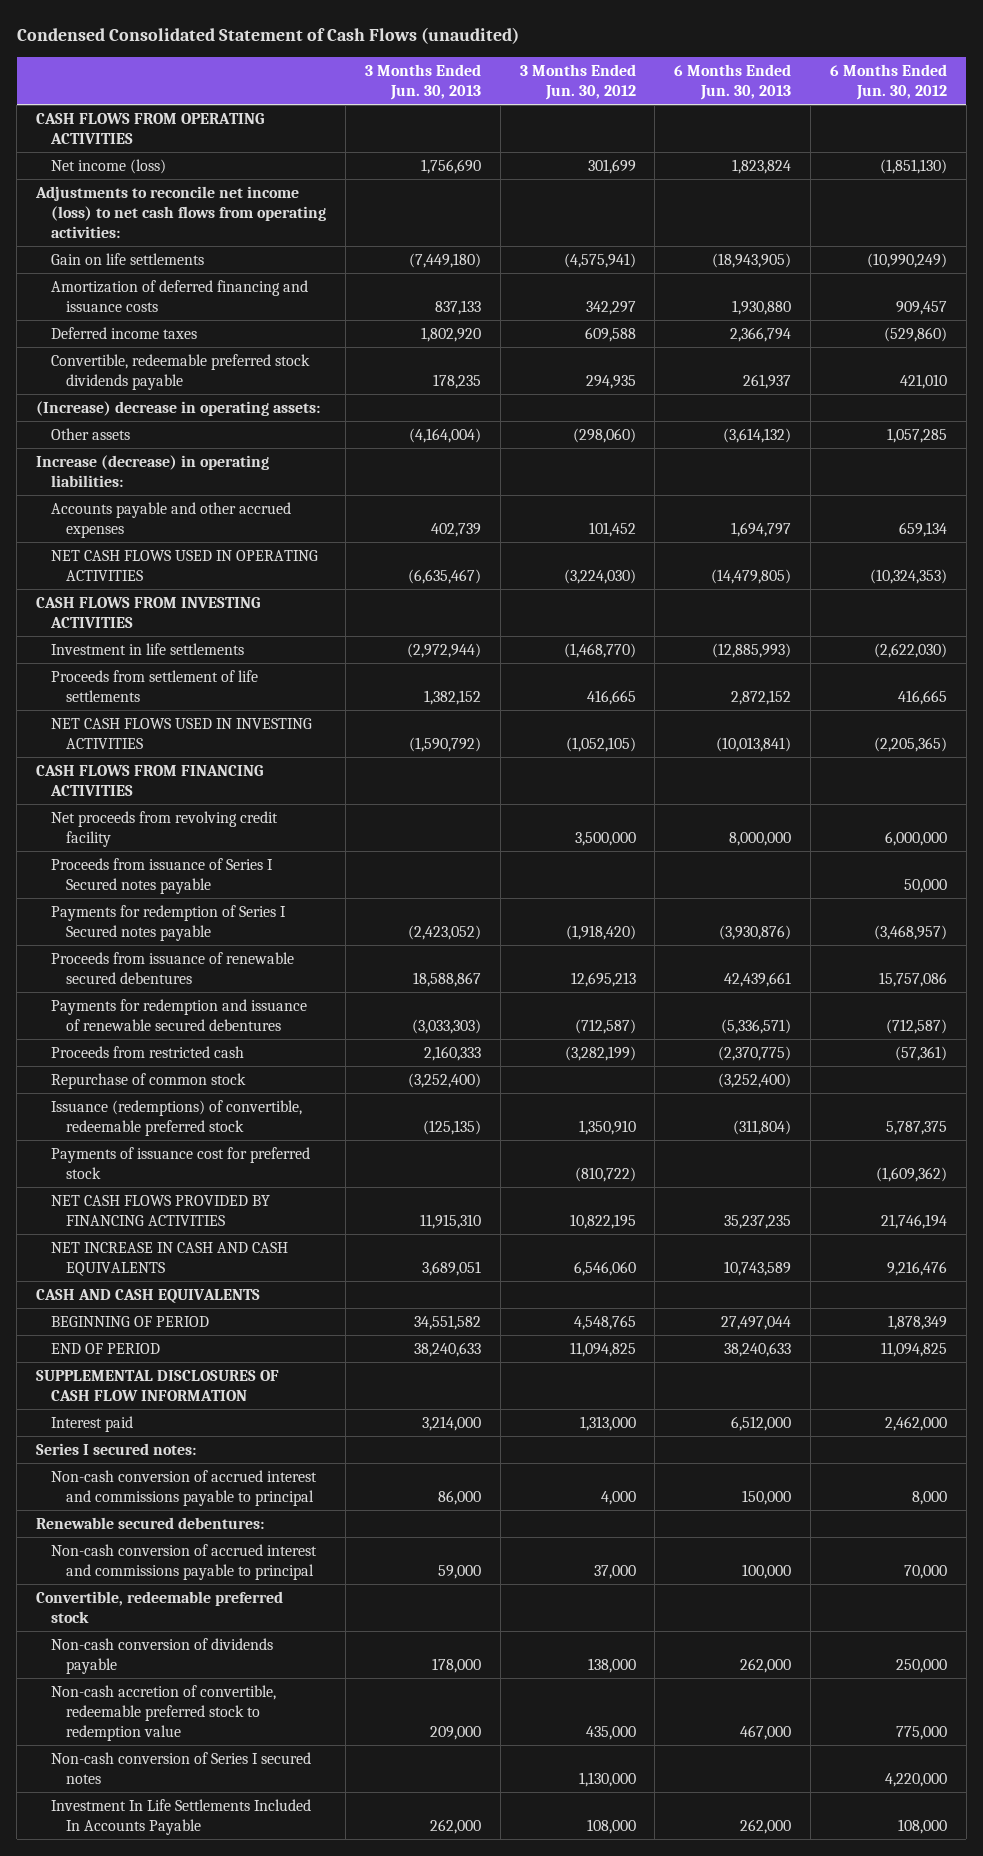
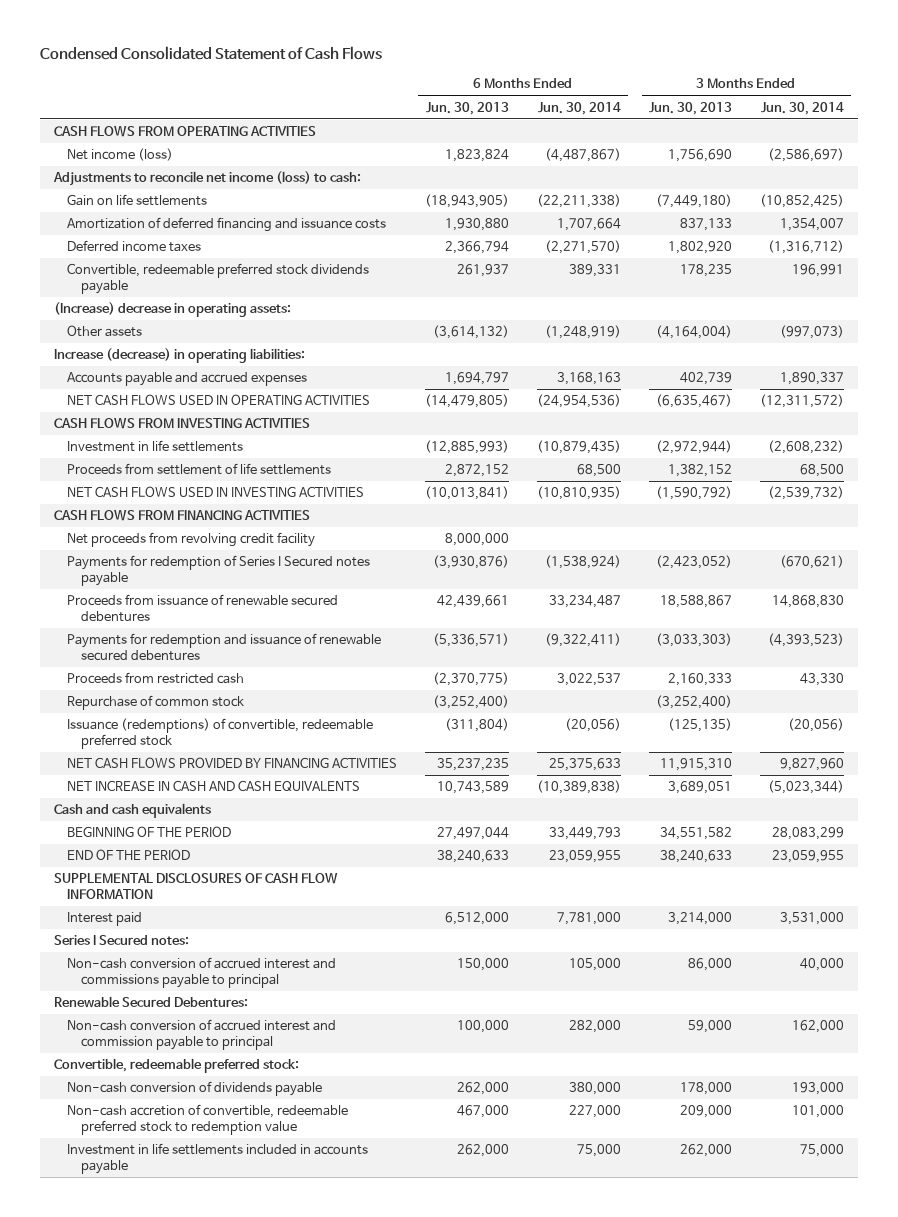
[16,27,519,45] Condensed Consolidated Statement of Cash Flows (unaudited) -> [39,46,382,61] Condensed Consolidated Statement of Cash Flows
[519,63,636,101] 3 Months Ended Jun. 30, 2012 -> none
[830,63,948,101] 6 Months Ended Jun. 30, 2012 -> none
none -> [538,101,622,115] Jun. 30, 2014
none -> [760,101,844,115] Jun. 30, 2014
[35,185,327,239] Adjustments to reconcile net income (loss) to net cash flows from operating activities: -> [52,171,361,187] Adjustments to reconcile net income (loss) to cash:
[51,501,292,539] Accounts payable and other accrued expenses -> [67,372,308,387] Accounts payable and accrued expenses
[51,857,274,895] Proceeds from issuance of Series I Secured notes payable -> none
[51,1146,311,1180] Payments of issuance cost for preferred stock -> none
[36,1288,261,1303] CASH AND CASH EQUIVALENTS -> [53,803,211,819] Cash and cash equivalents
[51,1315,210,1327] BEGINNING OF PERIOD -> [67,826,232,838] BEGINNING OF THE PERIOD
[51,1342,161,1354] END OF PERIOD -> [67,849,191,861] END OF THE PERIOD
[36,1442,197,1455] Series I secured notes: -> [53,935,189,946] Series I Secured notes:
[36,1516,265,1529] Renewable secured debentures: -> [53,996,248,1009] Renewable Secured Debentures:
[51,1543,318,1581] Non-cash conversion of accrued interest and commissions payable to principal -> [67,1019,337,1050] Non-cash conversion of accrued interest and commission payable to principal
[36,1590,284,1624] Convertible, redeemable preferred stock -> [53,1058,299,1074] Convertible, redeemable preferred stock:
[51,1751,312,1785] Non-cash conversion of Series I secured notes -> none
[51,1798,312,1836] Investment In Life Settlements Included In Accounts Payable -> [67,1143,369,1174] Investment in life settlements included in accounts payable

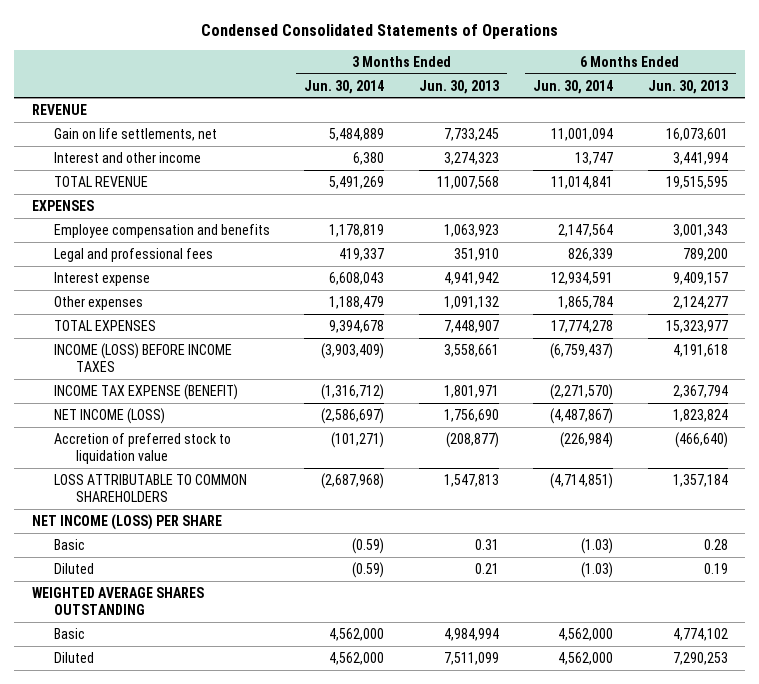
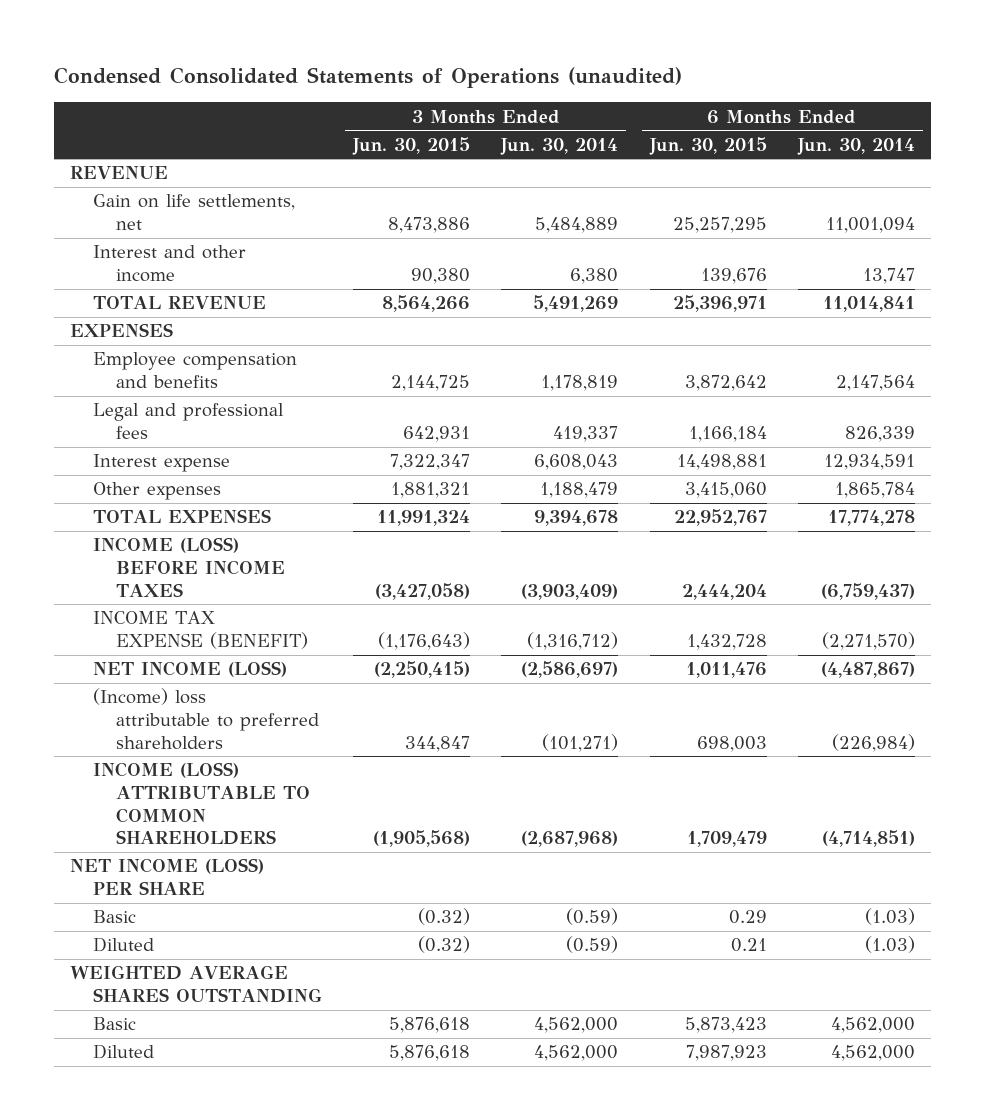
[200,24,558,40] Condensed Consolidated Statements of Operations -> [54,67,683,89] Condensed Consolidated Statements of Operations (unaudited)
[418,79,499,94] Jun. 30, 2013 -> none
[647,79,728,94] Jun. 30, 2013 -> none
none -> [352,136,471,155] Jun. 30, 2015
none -> [648,136,767,155] Jun. 30, 2015
[54,432,232,465] Accretion of preferred stock to liquidation value -> [92,688,319,750] (Income) loss attributable to preferred shareholders
[54,473,248,503] LOSS ATTRIBUTABLE TO COMMON SHAREHOLDERS -> [92,762,310,846] INCOME (LOSS) ATTRIBUTABLE TO COMMON SHAREHOLDERS

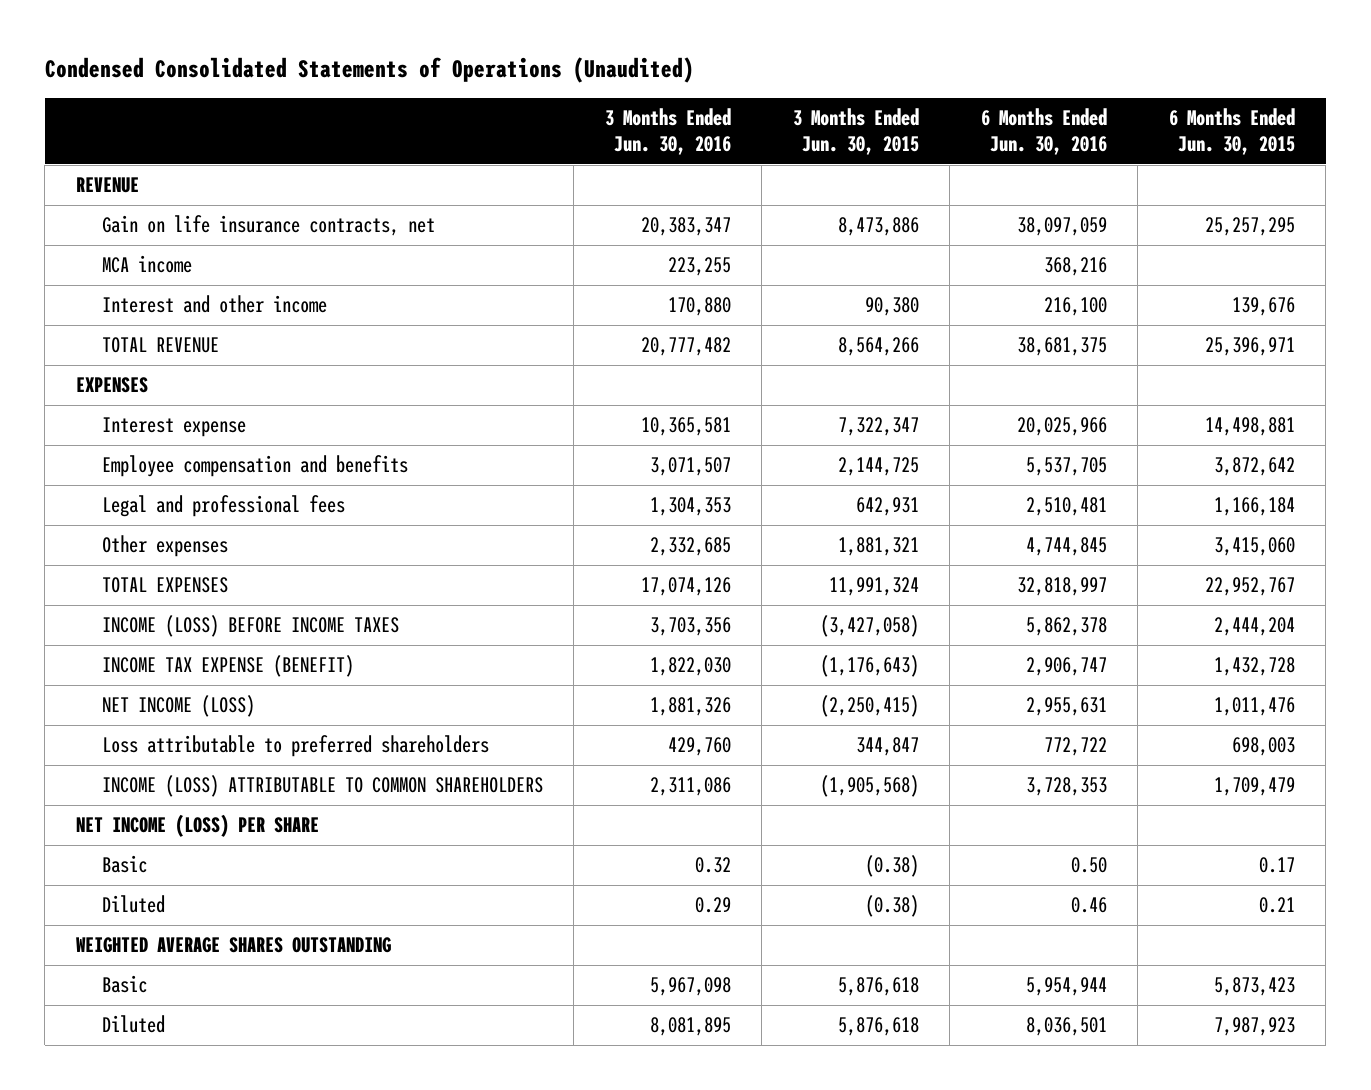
[54,67,683,89] Condensed Consolidated Statements of Operations (unaudited) -> [44,56,694,83] Condensed Consolidated Statements of Operations (Unaudited)
[500,137,619,155] Jun. 30, 2014 -> none
[796,137,915,155] Jun. 30, 2014 -> none
none -> [604,108,731,155] 3 Months Ended Jun. 30, 2016
none -> [980,108,1107,155] 6 Months Ended Jun. 30, 2016
[92,194,295,231] Gain on life settlements, net -> [101,215,435,237] Gain on life insurance contracts, net
none -> [101,255,192,274] MCA income
[92,454,230,473] Interest expense -> [101,417,246,438] Interest expense
[92,688,319,750] (Income) loss attributable to preferred shareholders -> [101,735,489,758] Loss attributable to preferred shareholders
[418,908,471,926] (0.32) -> [864,855,919,878] (0.38)
[728,910,767,925] 0.29 -> [1258,857,1295,874] 0.17
[418,936,471,954] (0.32) -> [864,895,919,918] (0.38)

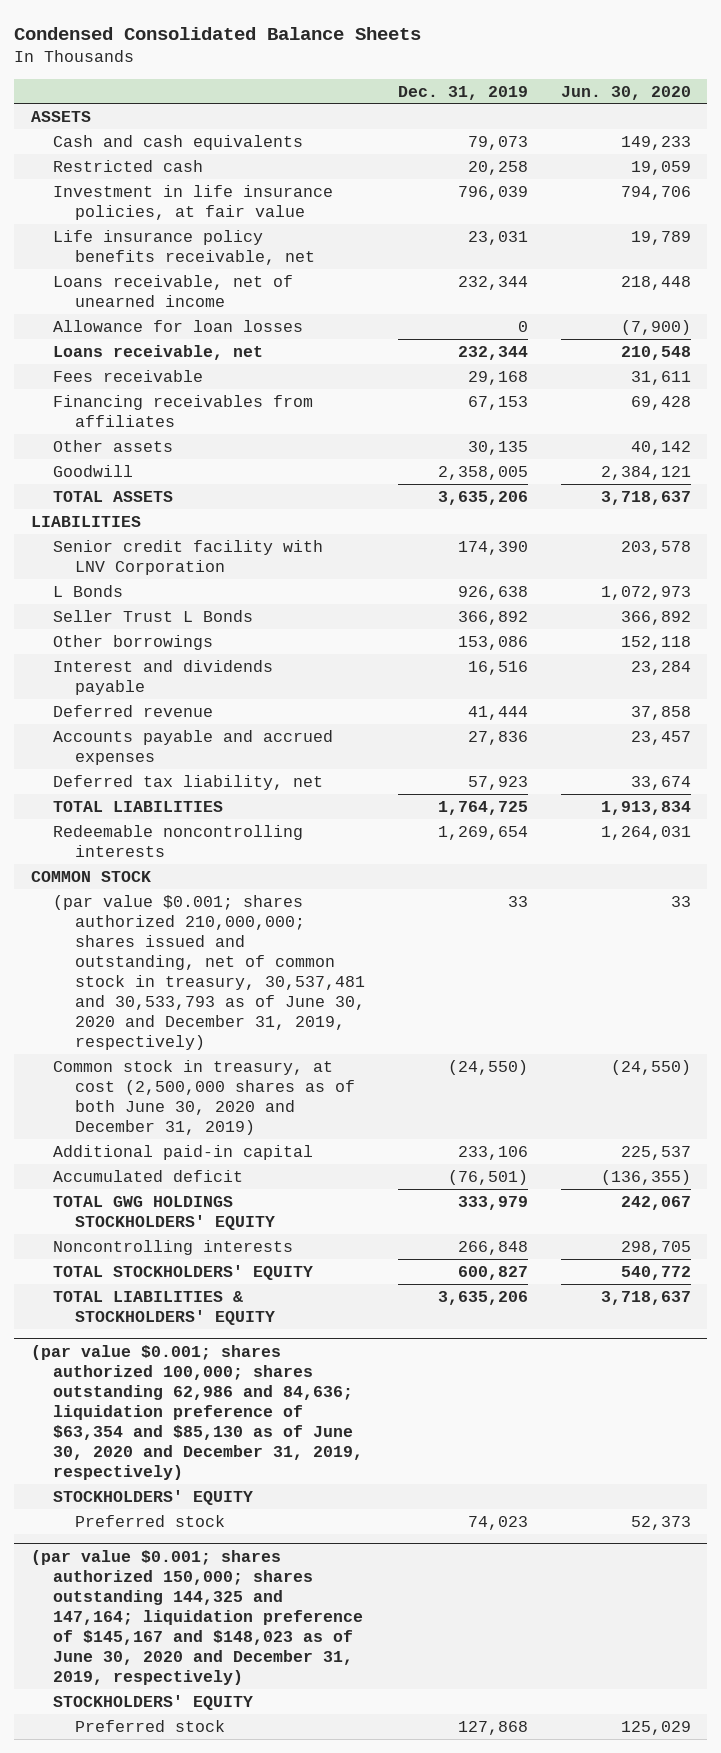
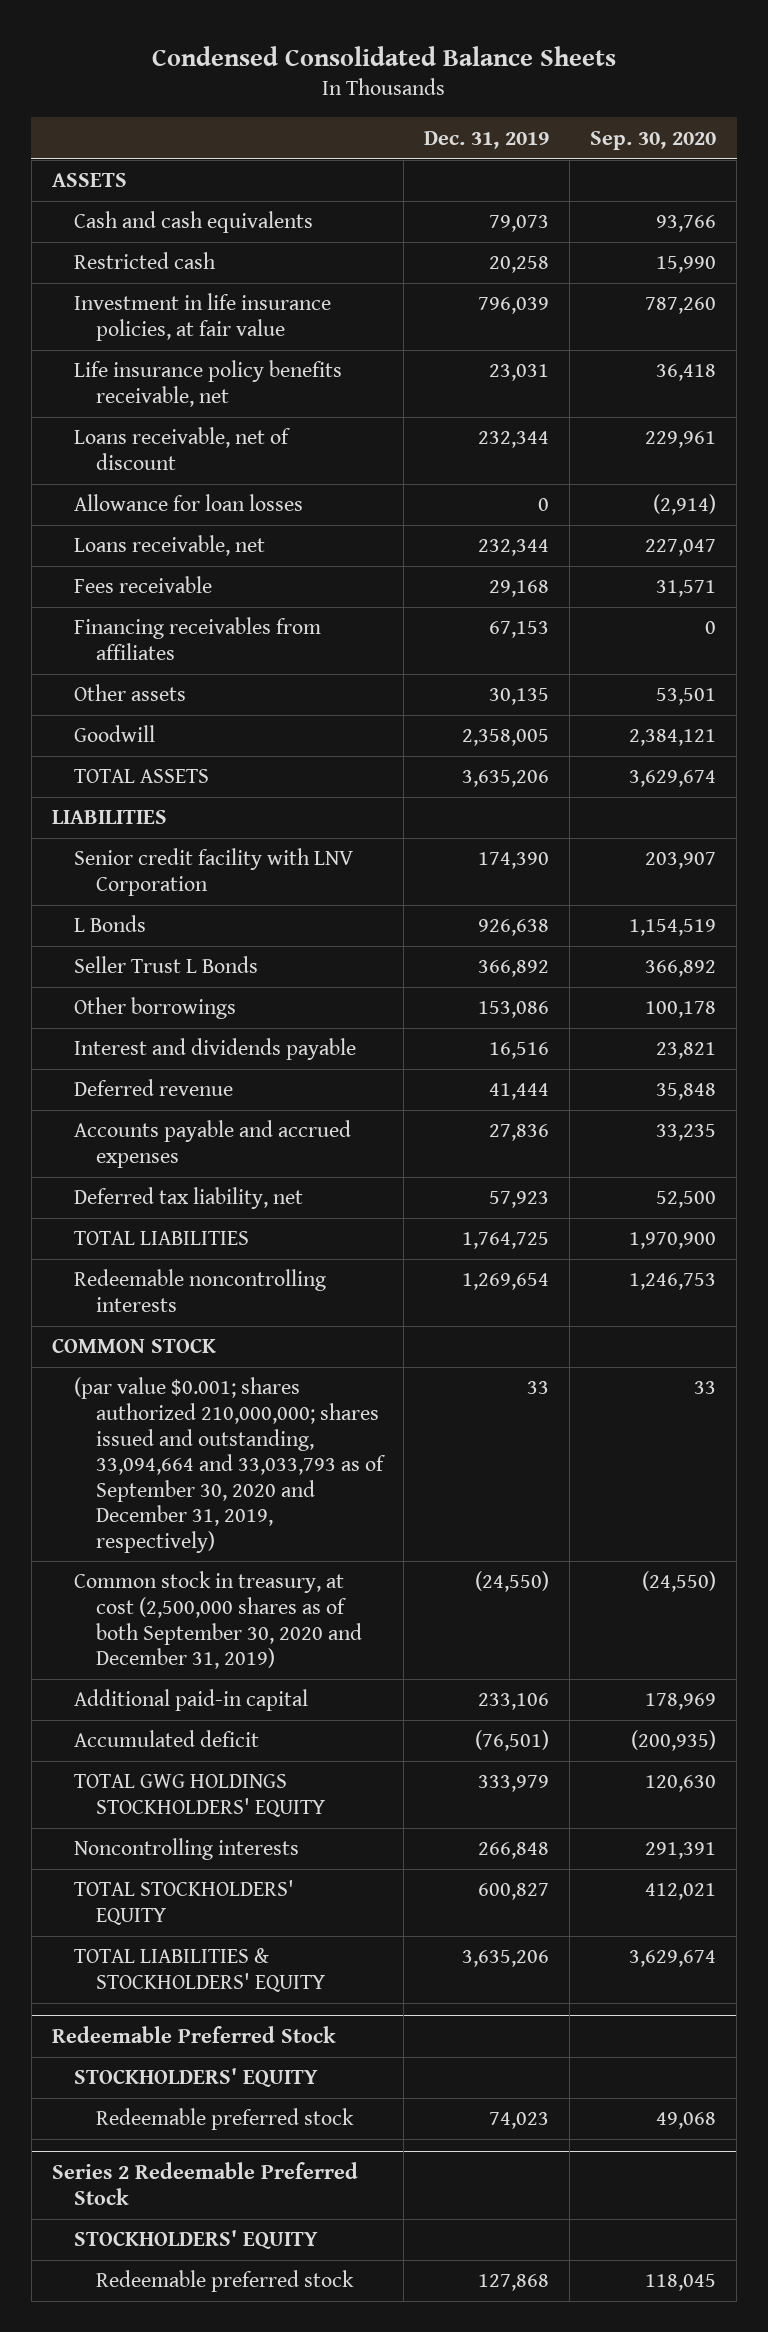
[560,85,691,100] Jun. 30, 2020 -> none
none -> [590,130,717,150] Sep. 30, 2020
[52,274,293,307] Loans receivable, net of unearned income -> [74,427,292,470] Loans receivable, net of discount
[52,894,366,1050] (par value $0.001; shares authorized 210,000,000; shares issued and outstanding, net of common stock in treasury, 30,537,481 and 30,533,793 as of June 30, 2020 and December 31, 2019, respectively) -> [74,1377,387,1553] (par value $0.001; shares authorized 210,000,000; shares issued and outstanding, 33,094,664 and 33,033,793 as of September 30, 2020 and December 31, 2019, respectively)
[52,1059,356,1135] Common stock in treasury, at cost (2,500,000 shares as of both June 30, 2020 and December 31, 2019) -> [74,1571,363,1670] Common stock in treasury, at cost (2,500,000 shares as of both September 30, 2020 and December 31, 2019)
[30,1344,363,1480] (par value $0.001; shares authorized 100,000; shares outstanding 62,986 and 84,636; liquidation preference of $63,354 and $85,130 as of June 30, 2020 and December 31, 2019, respectively) -> [51,2026,336,2044] Redeemable Preferred Stock
[75,1514,226,1527] Preferred stock -> [96,2108,355,2131] Redeemable preferred stock
[30,1549,363,1685] (par value $0.001; shares authorized 150,000; shares outstanding 144,325 and 147,164; liquidation preference of $145,167 and $148,023 as of June 30, 2020 and December 31, 2019, respectively) -> [51,2162,358,2205] Series 2 Redeemable Preferred Stock
[75,1719,226,1732] Preferred stock -> [96,2270,355,2293] Redeemable preferred stock

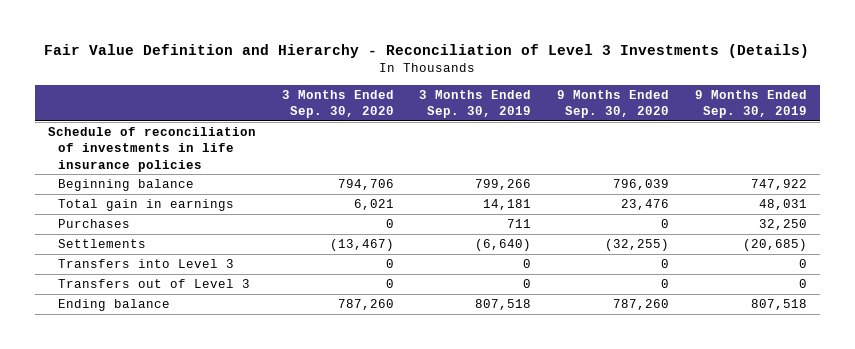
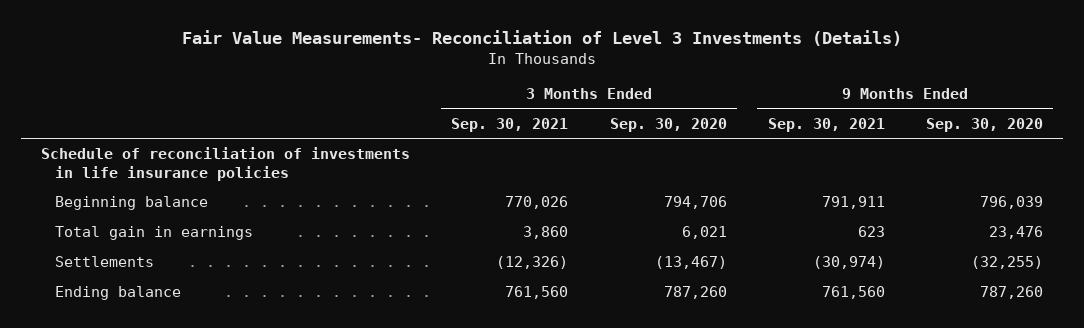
[44,43,810,58] Fair Value Definition and Hierarchy - Reconciliation of Level 3 Investments (Details) -> [182,29,903,46] Fair Value Measurements- Reconciliation of Level 3 Investments (Details)
[419,89,532,119] 3 Months Ended Sep. 30, 2019 -> none
[694,89,807,119] 9 Months Ended Sep. 30, 2019 -> none
none -> [451,117,569,132] Sep. 30, 2021
none -> [767,117,885,132] Sep. 30, 2021
[58,219,131,229] Purchases -> none
[58,259,235,269] Transfers into Level 3 -> none
[58,279,251,289] Transfers out of Level 3 -> none

